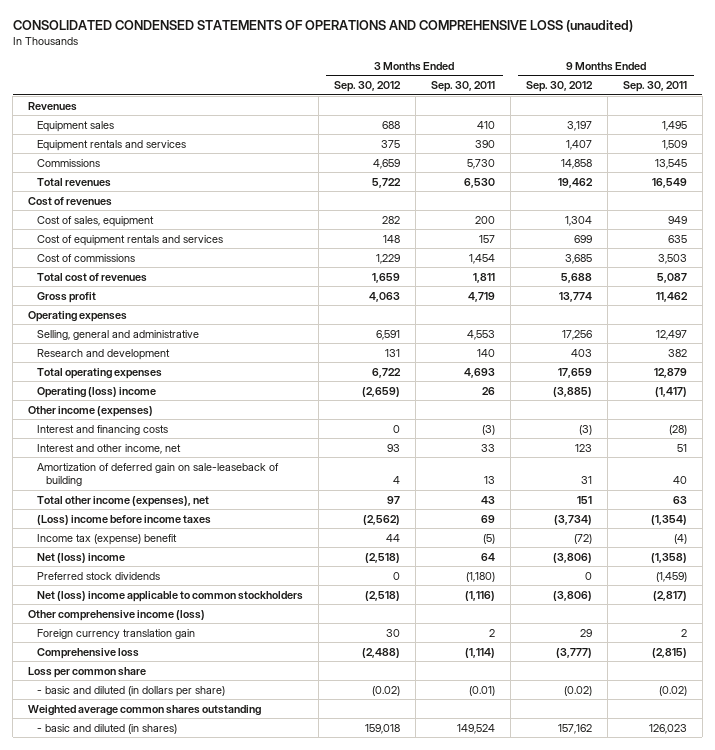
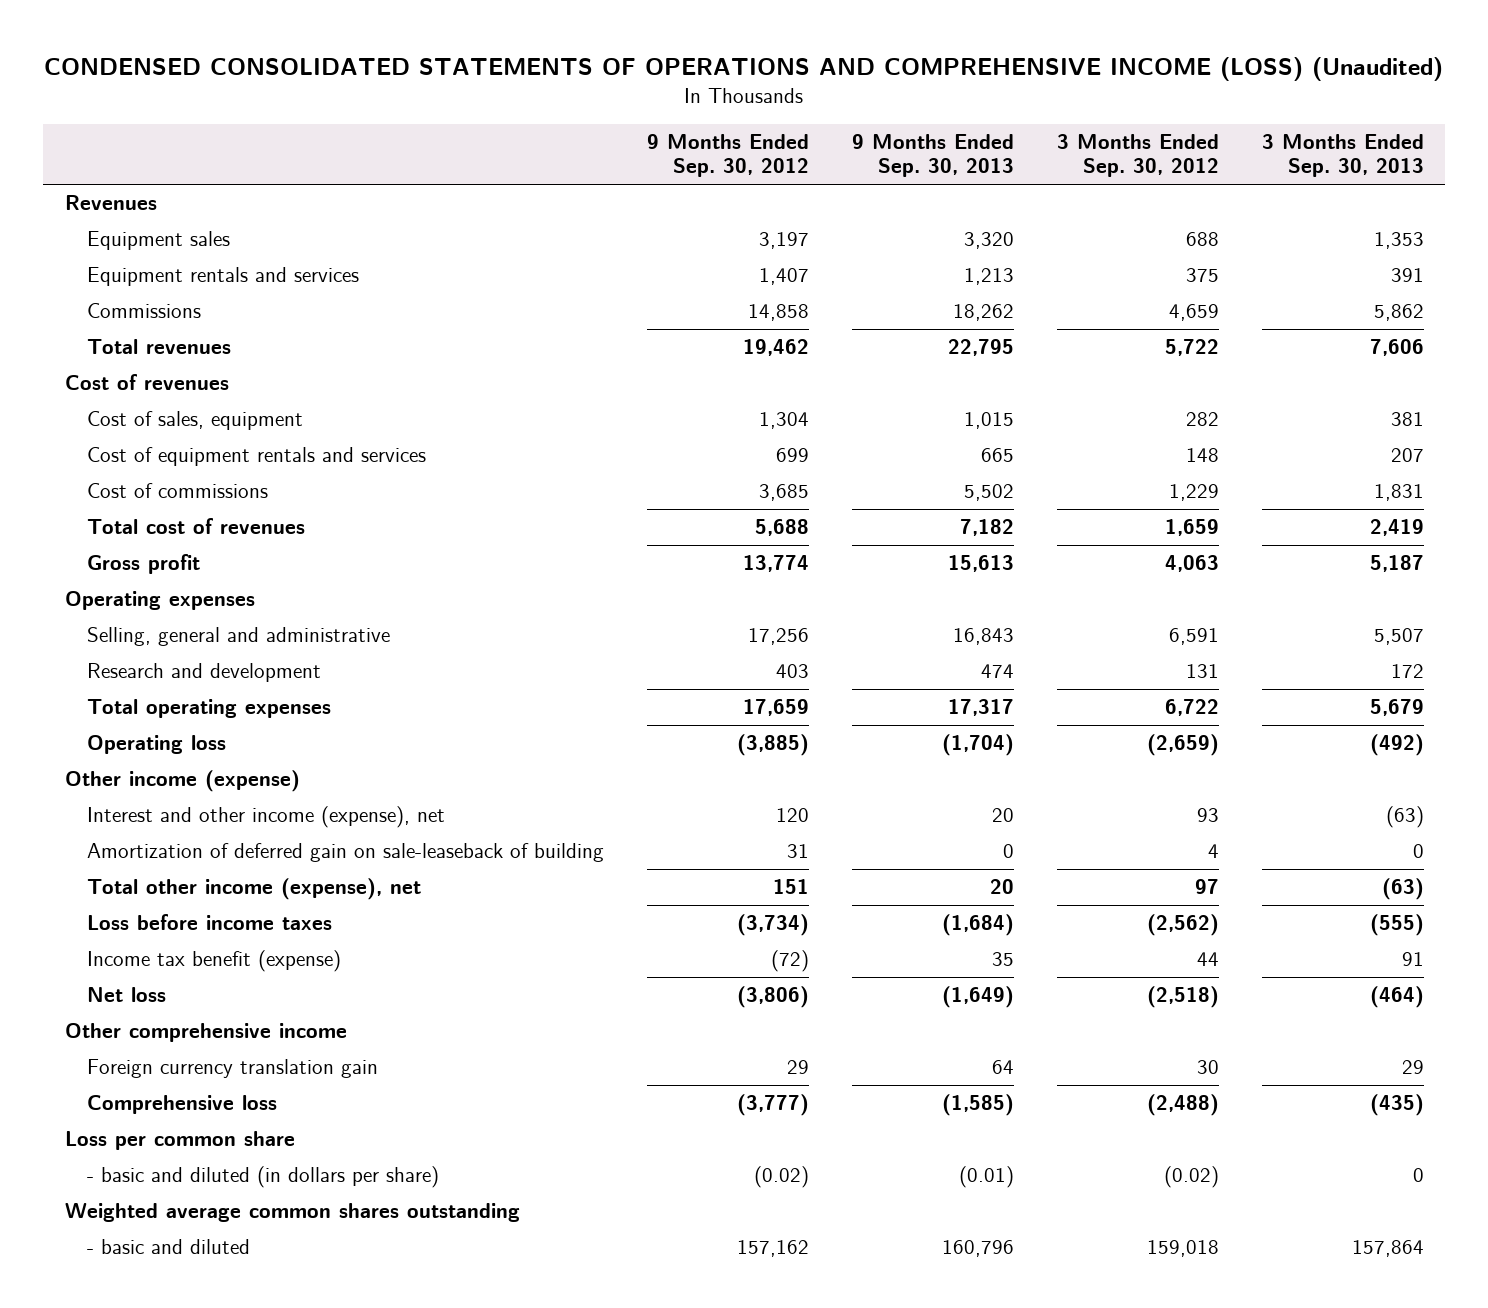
[12,20,633,33] CONSOLIDATED CONDENSED STATEMENTS OF OPERATIONS AND COMPREHENSIVE LOSS (unaudited) -> [44,57,1444,82] CONDENSED CONSOLIDATED STATEMENTS OF OPERATIONS AND COMPREHENSIVE INCOME (LOSS) (Unaudited)
[430,81,495,93] Sep. 30, 2011 -> none
[622,81,687,93] Sep. 30, 2011 -> none
none -> [851,134,1014,178] 9 Months Ended Sep. 30, 2013
none -> [1261,134,1424,178] 3 Months Ended Sep. 30, 2013
[37,424,169,435] Interest and financing costs -> none
[37,386,157,398] Operating (loss) income -> [87,735,227,755] Operating loss
[28,405,154,417] Other income (expenses) -> [64,770,300,793] Other income (expense)
[37,443,182,454] Interest and other income, net -> [87,806,446,829] Interest and other income (expense), net
[574,443,592,452] 123 -> [776,808,810,823] 120
[37,571,161,580] Preferred stock dividends -> none
[37,590,304,602] Net (loss) income applicable to common stockholders -> none
[37,495,210,507] Total other income (expenses), net -> [87,878,422,901] Total other income (expense), net
[37,514,212,525] (Loss) income before income taxes -> [87,914,333,931] Loss before income taxes
[37,533,178,545] Income tax (expense) benefit -> [87,950,342,973] Income tax benefit (expense)
[37,552,126,563] Net (loss) income -> [87,987,167,1003] Net loss
[28,609,206,621] Other comprehensive income (loss) -> [64,1023,347,1043] Other comprehensive income
[37,723,178,734] - basic and diluted (in shares) -> [87,1239,251,1255] - basic and diluted

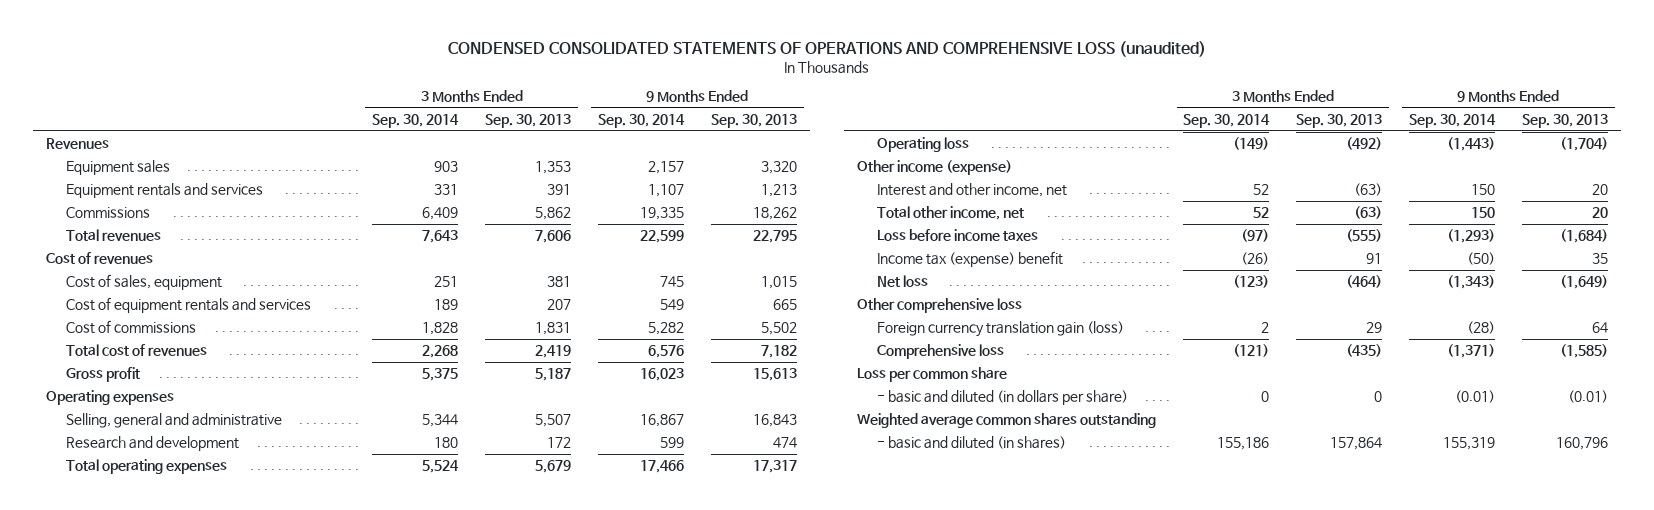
[44,57,1444,82] CONDENSED CONSOLIDATED STATEMENTS OF OPERATIONS AND COMPREHENSIVE INCOME (LOSS) (Unaudited) -> [448,40,1207,57] CONDENSED CONSOLIDATED STATEMENTS OF OPERATIONS AND COMPREHENSIVE LOSS (unaudited)
[647,134,810,178] 9 Months Ended Sep. 30, 2012 -> none
[1056,134,1219,178] 3 Months Ended Sep. 30, 2012 -> none
none -> [372,114,460,129] Sep. 30, 2014
none -> [597,114,685,129] Sep. 30, 2014
[87,843,605,863] Amortization of deferred gain on sale-leaseback of building -> none
[87,806,446,829] Interest and other income (expense), net -> [877,183,1068,198] Interest and other income, net
[87,878,422,901] Total other income (expense), net -> [877,206,1025,221] Total other income, net
[87,950,342,973] Income tax benefit (expense) -> [877,251,1064,268] Income tax (expense) benefit
[64,1023,347,1043] Other comprehensive income -> [857,298,1023,314] Other comprehensive loss
[87,1059,379,1079] Foreign currency translation gain -> [877,321,1125,338] Foreign currency translation gain (loss)
[87,1239,251,1255] - basic and diluted -> [877,436,1067,450] - basic and diluted (in shares)

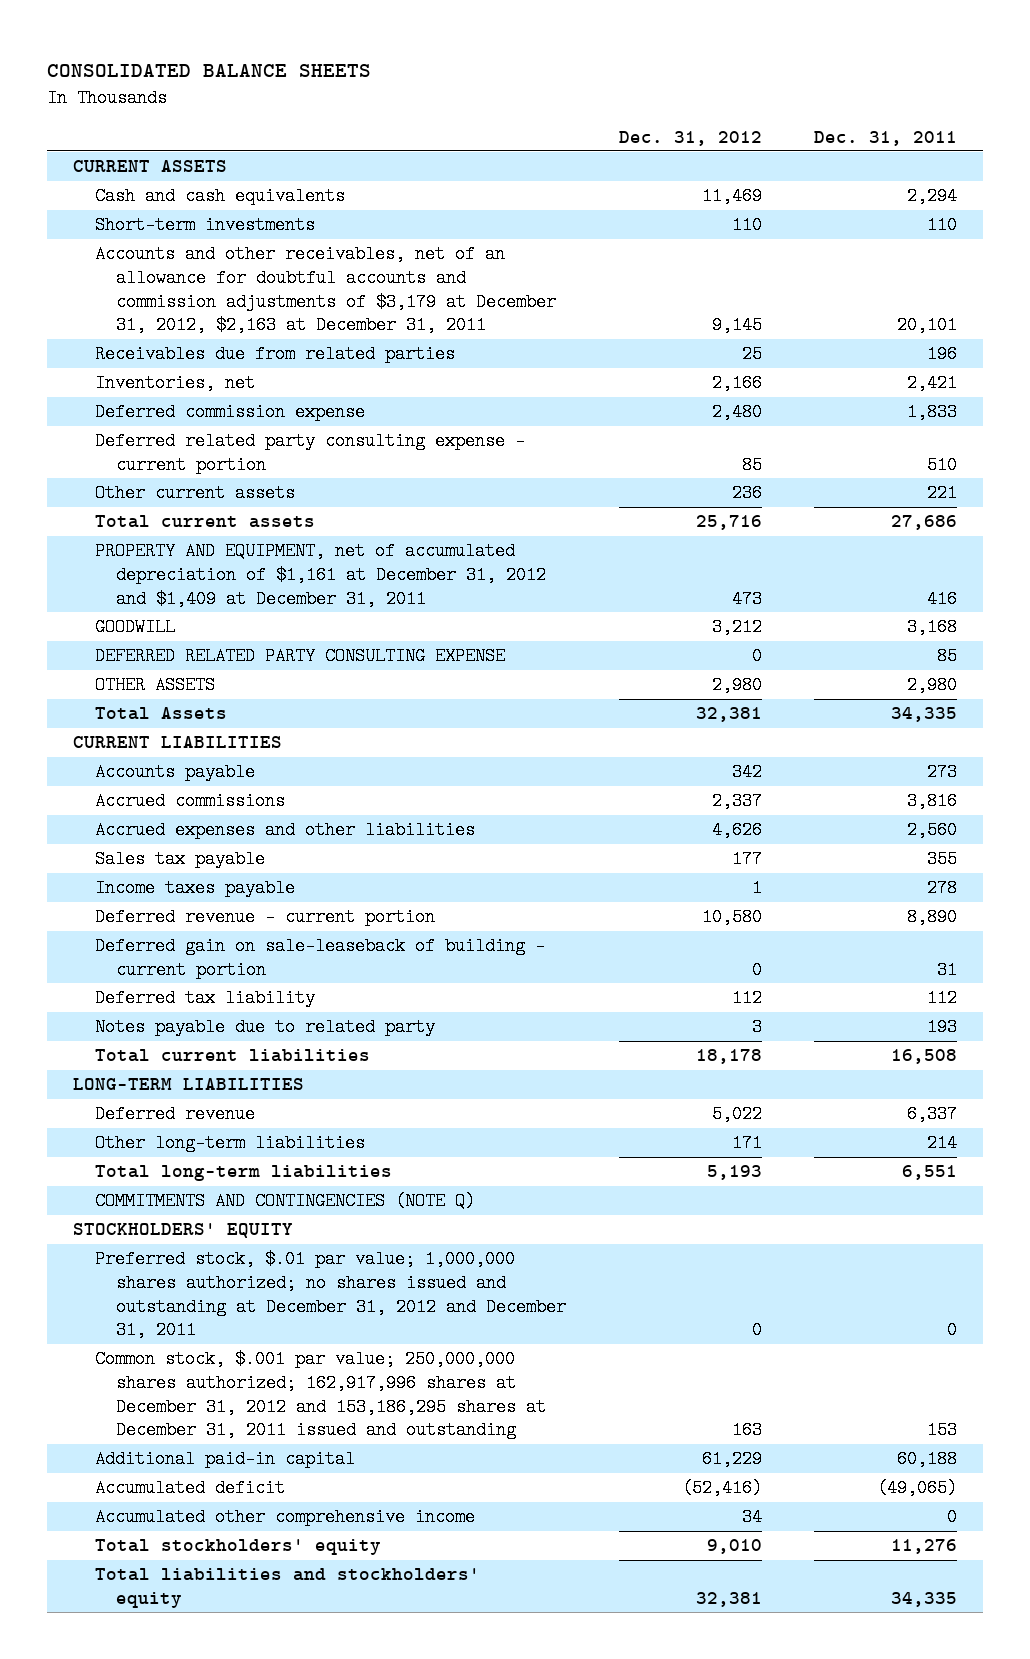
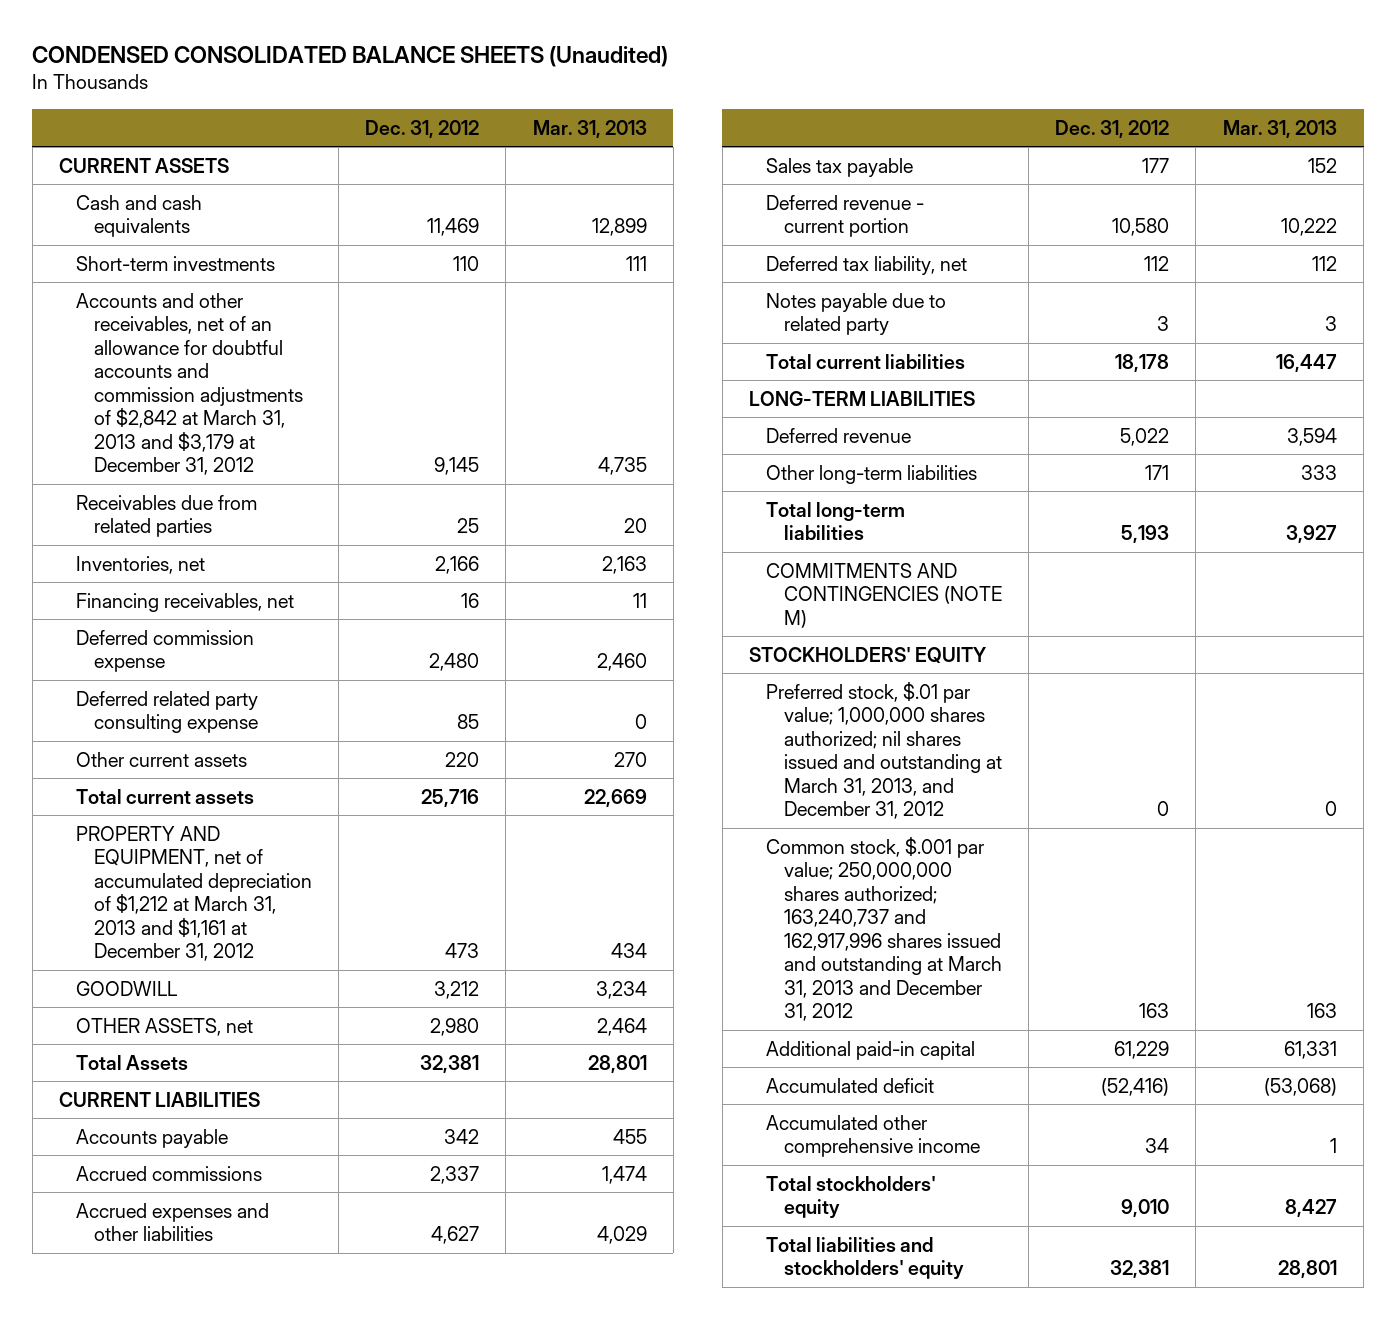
[47,63,372,77] CONSOLIDATED BALANCE SHEETS -> [32,45,669,67] CONDENSED CONSOLIDATED BALANCE SHEETS (Unaudited)
[814,130,958,146] Dec. 31, 2011 -> none
none -> [532,119,647,138] Mar. 31, 2013
[94,245,557,335] Accounts and other receivables, net of an allowance for doubtful accounts and commission adjustments of $3,179 at December 31, 2012, $2,163 at December 31, 2011 -> [76,292,303,476] Accounts and other receivables, net of an allowance for doubtful accounts and commission adjustments of $2,842 at March 31, 2013 and $3,179 at December 31, 2012
none -> [76,592,295,612] Financing receivables, net
[94,432,525,474] Deferred related party consulting expense - current portion -> [76,690,259,734] Deferred related party consulting expense
[731,484,762,503] 236 -> [445,751,480,767] 220
[94,542,547,608] PROPERTY AND EQUIPMENT, net of accumulated depreciation of $1,161 at December 31, 2012 and $1,409 at December 31, 2011 -> [76,825,312,962] PROPERTY AND EQUIPMENT, net of accumulated depreciation of $1,212 at March 31, 2013 and $1,161 at December 31, 2012
[94,647,505,666] DEFERRED RELATED PARTY CONSULTING EXPENSE -> none
[94,676,215,695] OTHER ASSETS -> [76,1017,254,1036] OTHER ASSETS, net
[711,821,762,840] 4,626 -> [431,1226,480,1245] 4,627
[94,879,295,898] Income taxes payable -> none
[94,937,545,979] Deferred gain on sale-leaseback of building - current portion -> none
[94,989,315,1008] Deferred tax liability -> [766,255,968,275] Deferred tax liability, net
[94,1192,475,1211] COMMITMENTS AND CONTINGENCIES (NOTE Q) -> [766,562,1002,628] COMMITMENTS AND CONTINGENCIES (NOTE M)
[94,1250,567,1340] Preferred stock, $.01 par value; 1,000,000 shares authorized; no shares issued and outstanding at December 31, 2012 and December 31, 2011 -> [766,681,1002,820] Preferred stock, $.01 par value; 1,000,000 shares authorized; nil shares issued and outstanding at March 31, 2013, and December 31, 2012
[94,1350,547,1440] Common stock, $.001 par value; 250,000,000 shares authorized; 162,917,996 shares at December 31, 2012 and 153,186,295 shares at December 31, 2011 issued and outstanding -> [766,836,1002,1022] Common stock, $.001 par value; 250,000,000 shares authorized; 163,240,737 and 162,917,996 shares issued and outstanding at March 31, 2013 and December 31, 2012

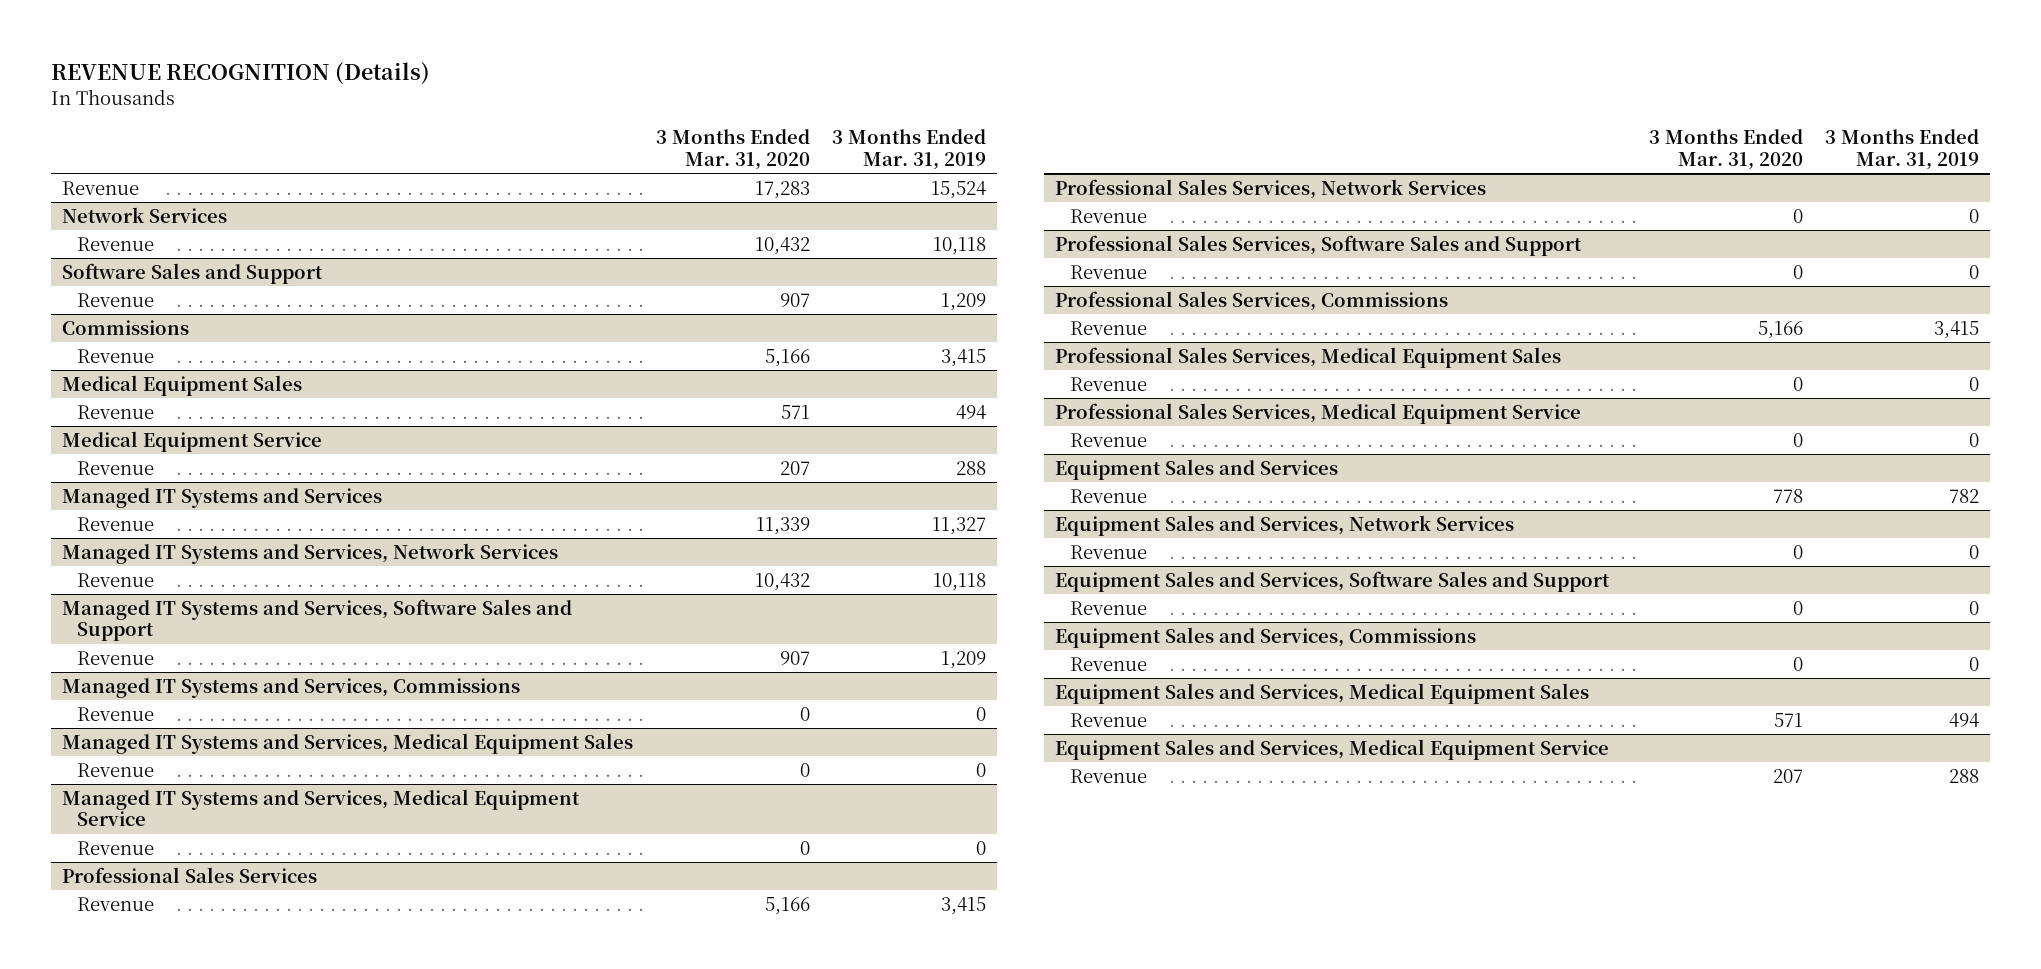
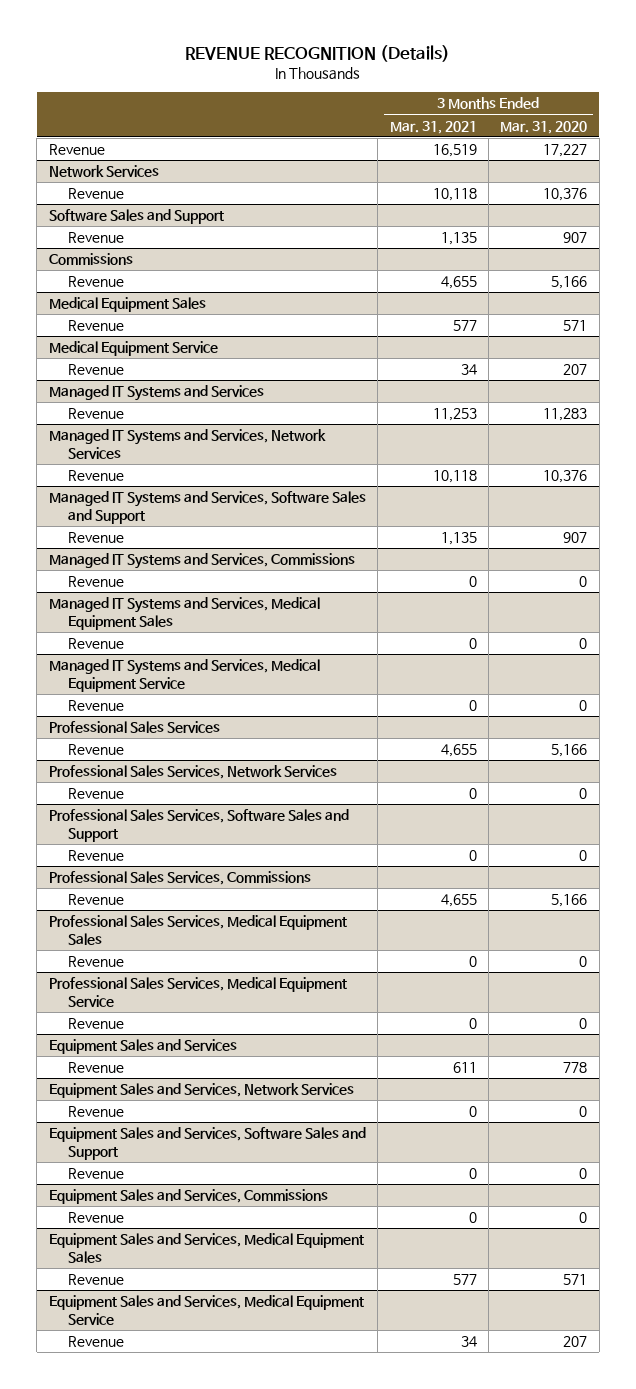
[832,129,987,170] 3 Months Ended Mar. 31, 2019 -> none
none -> [389,120,477,134] Mar. 31, 2021
[754,180,810,199] 17,283 -> [543,144,588,158] 17,227
[754,236,810,255] 10,432 -> [543,188,588,202] 10,376
[755,516,810,535] 11,339 -> [543,408,588,422] 11,283
[754,572,810,591] 10,432 -> [543,470,588,484] 10,376

